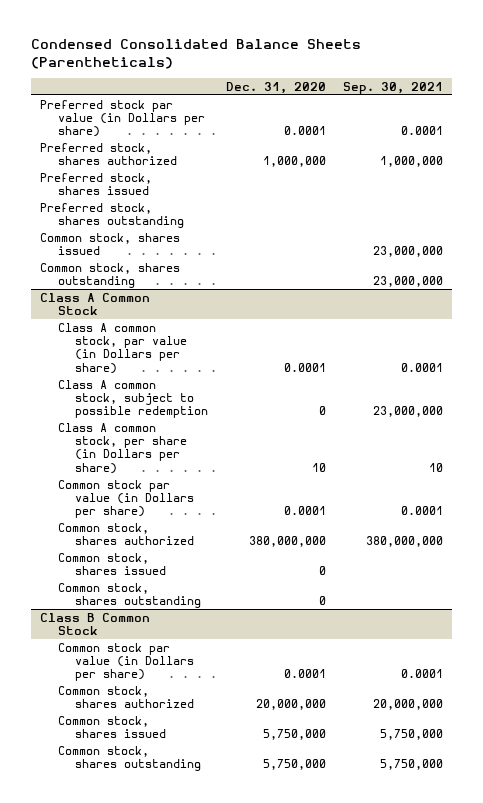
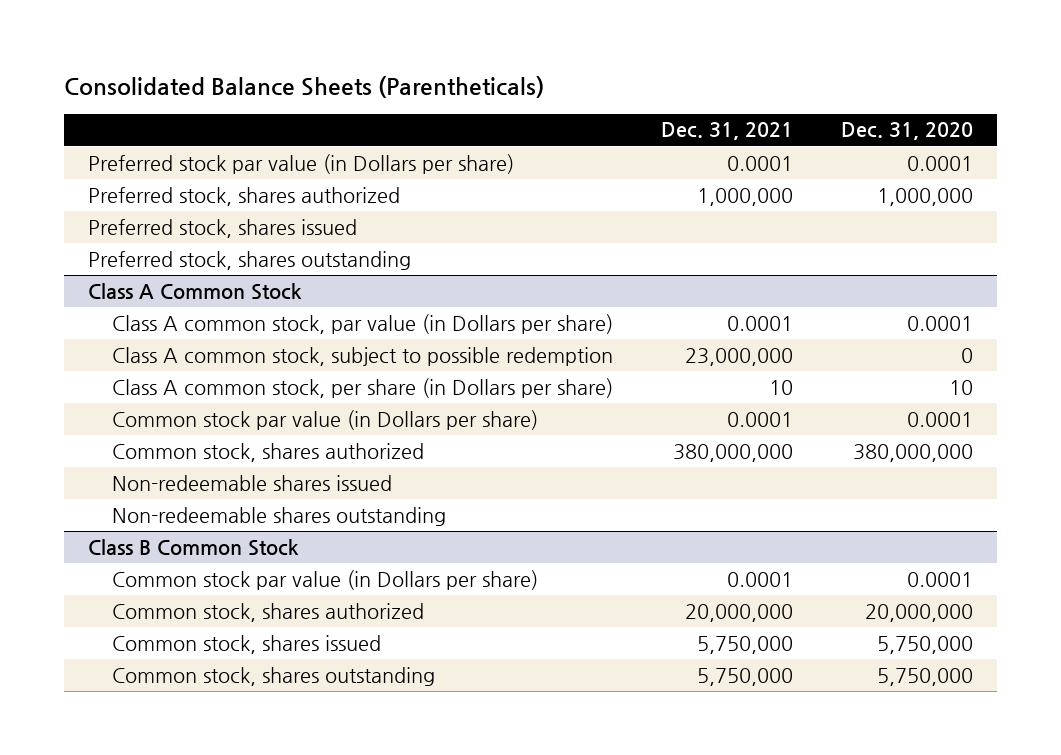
[30,38,361,69] Condensed Consolidated Balance Sheets (Parentheticals) -> [64,76,545,99] Consolidated Balance Sheets (Parentheticals)
[343,81,444,94] Sep. 30, 2021 -> none
none -> [661,122,794,141] Dec. 31, 2021
[39,232,180,256] Common stock, shares issued -> none
[39,262,180,289] Common stock, shares outstanding -> none
[57,552,167,576] Common stock, shares issued -> none
[57,582,202,609] Common stock, shares outstanding -> none
none -> [112,474,393,491] Non-redeemable shares issued
none -> [112,506,447,526] Non-redeemable shares outstanding

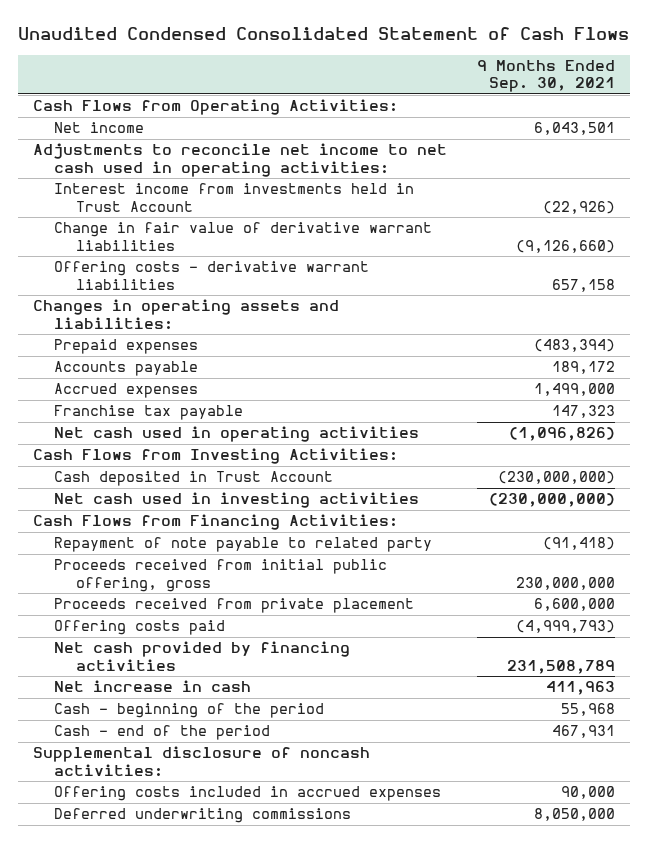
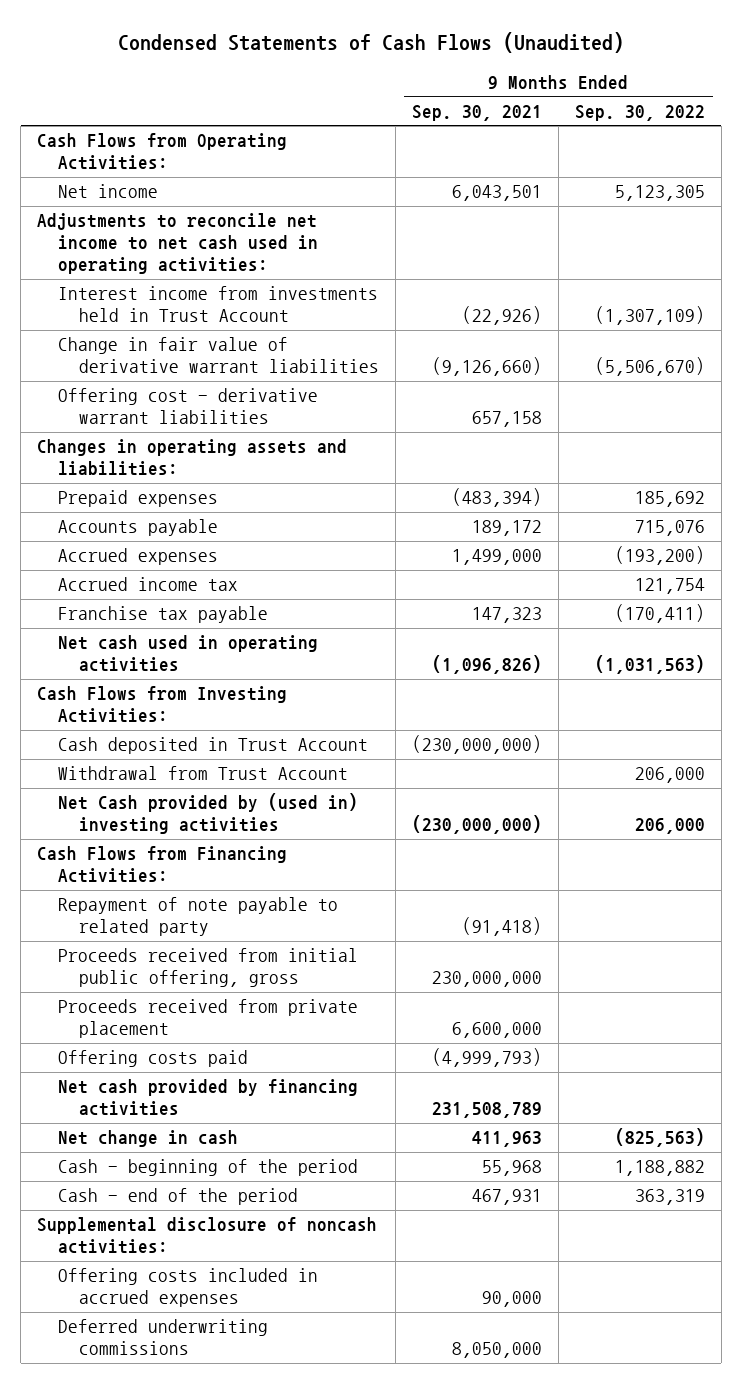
[18,27,630,41] Unaudited Condensed Consolidated Statement of Cash Flows -> [117,32,624,54] Condensed Statements of Cash Flows (Unaudited)
none -> [574,104,705,121] Sep. 30, 2022
[54,261,370,290] Offering costs - derivative warrant liabilities -> [58,388,319,425] Offering cost - derivative warrant liabilities
none -> [58,577,239,592] Accrued income tax
none -> [58,766,349,781] Withdrawal from Trust Account
[54,492,420,509] Net cash used in investing activities -> [58,793,359,835] Net Cash provided by (used in) investing activities
[54,680,252,693] Net increase in cash -> [58,1130,239,1148] Net change in cash

